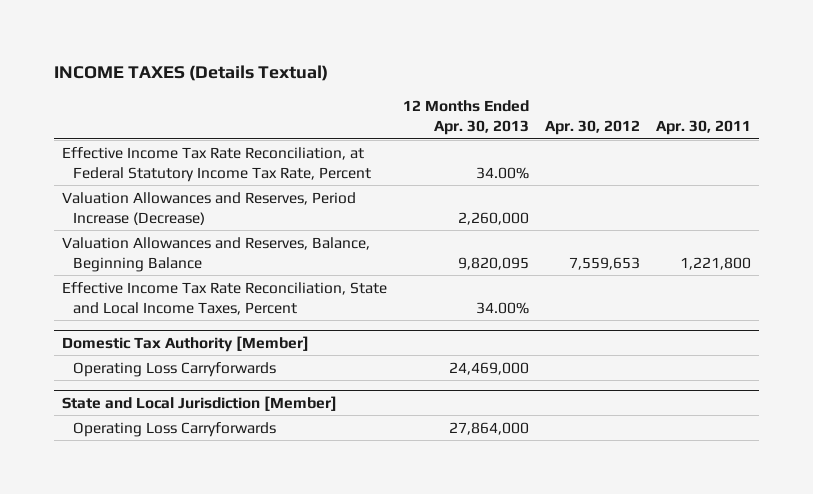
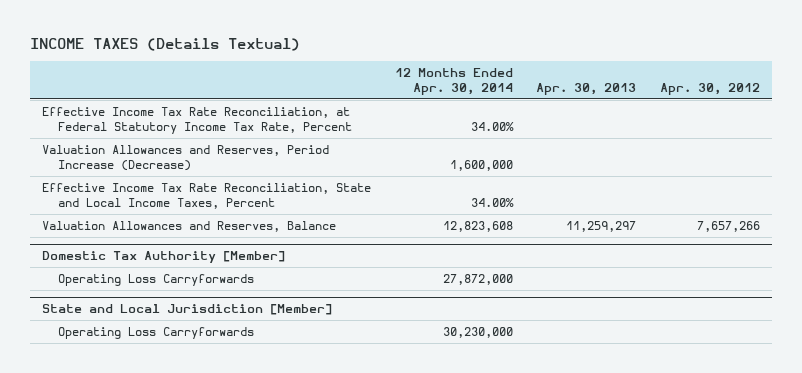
[403,100,530,136] 12 Months Ended Apr. 30, 2013 -> none
[656,120,752,136] Apr. 30, 2011 -> none
none -> [394,68,513,95] 12 Months Ended Apr. 30, 2014
none -> [536,82,637,95] Apr. 30, 2013
[61,236,370,272] Valuation Allowances and Reserves, Balance, Beginning Balance -> none
none -> [42,221,337,233] Valuation Allowances and Reserves, Balance

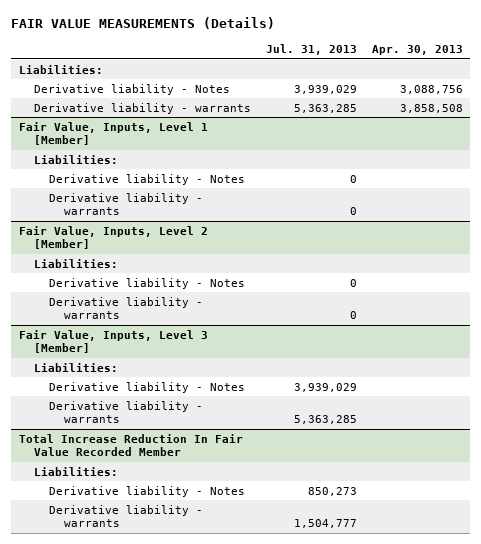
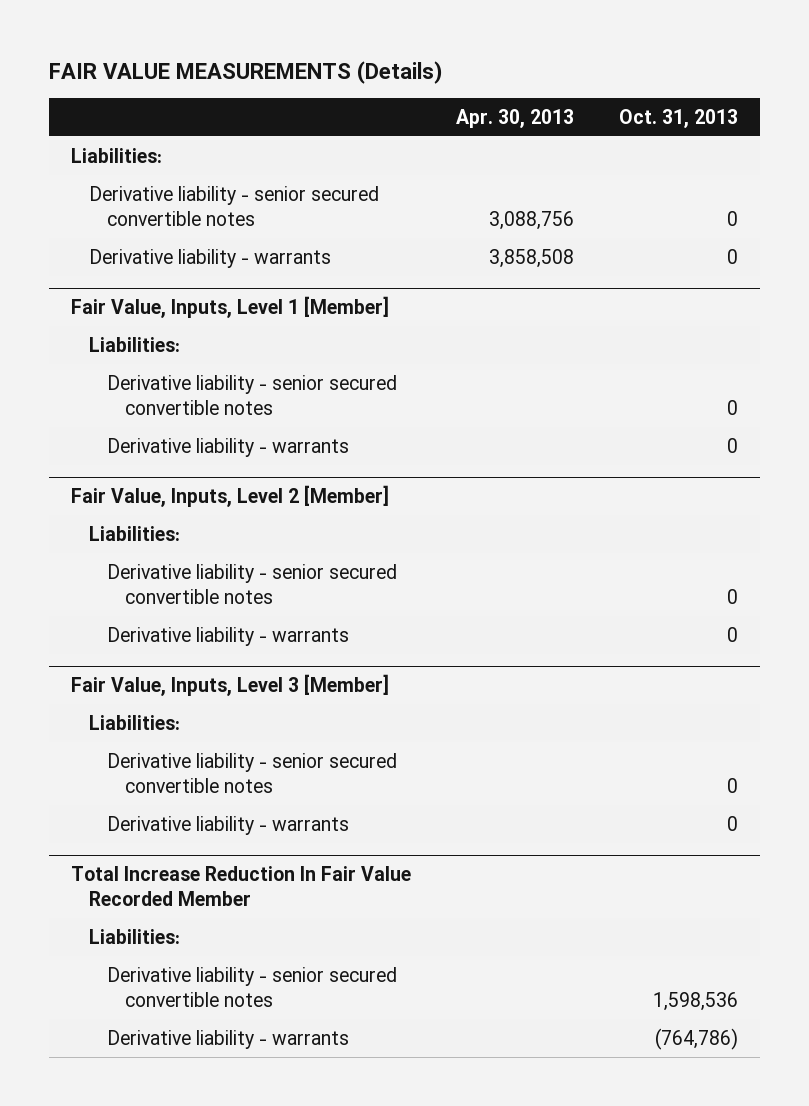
[265,44,357,56] Jul. 31, 2013 -> none
none -> [618,108,738,128] Oct. 31, 2013
[33,83,230,95] Derivative liability - Notes -> [89,185,380,226] Derivative liability - senior secured convertible notes
[48,173,245,185] Derivative liability - Notes -> [107,374,398,415] Derivative liability - senior secured convertible notes
[48,277,245,289] Derivative liability - Notes -> [107,563,398,604] Derivative liability - senior secured convertible notes
[48,381,245,393] Derivative liability - Notes -> [107,752,398,793] Derivative liability - senior secured convertible notes
[48,485,245,497] Derivative liability - Notes -> [107,966,398,1007] Derivative liability - senior secured convertible notes

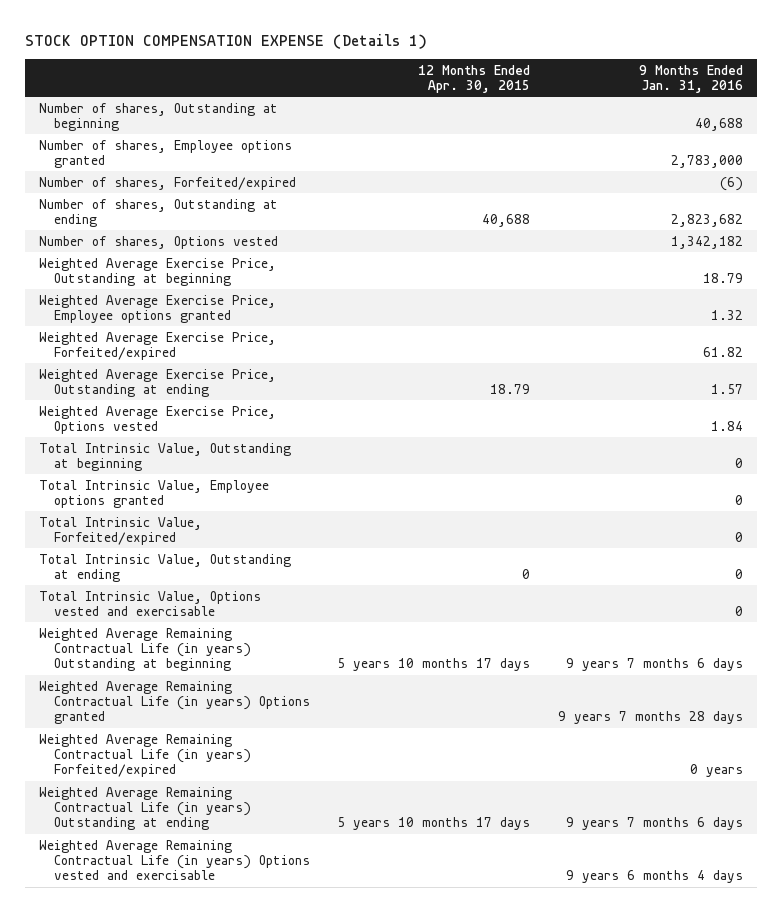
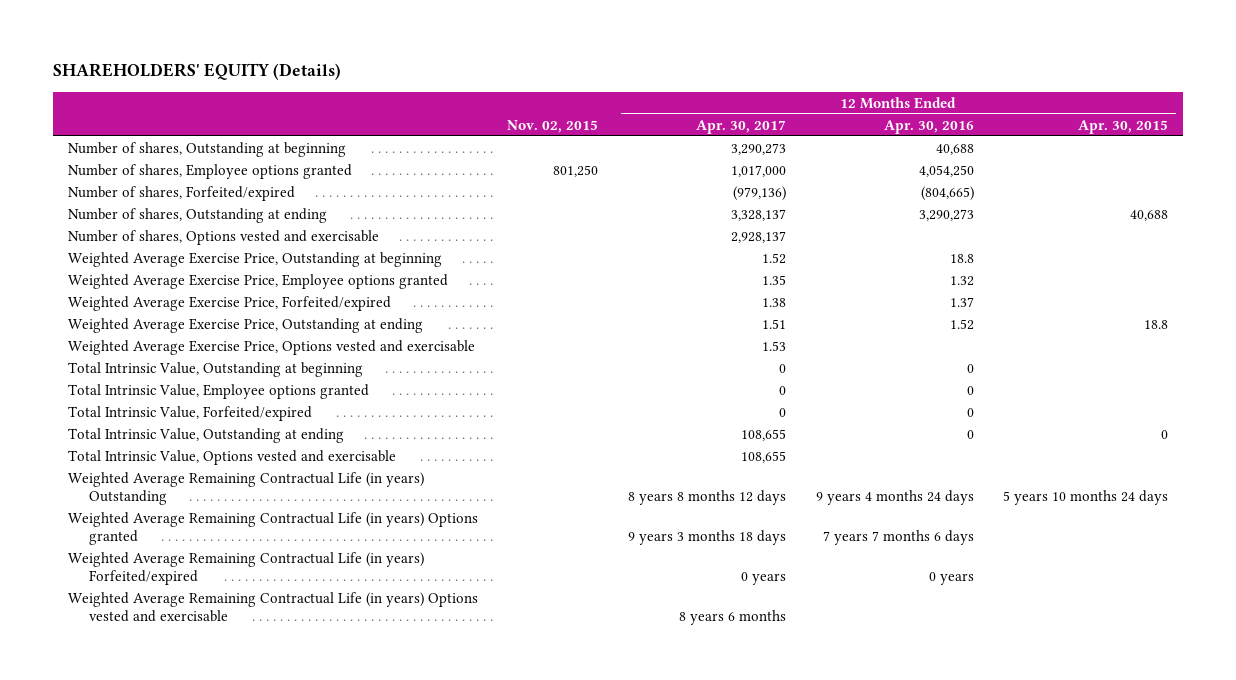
[25,33,428,49] STOCK OPTION COMPENSATION EXPENSE (Details 1) -> [52,63,341,81] SHAREHOLDERS' EQUITY (Details)
[638,64,743,94] 9 Months Ended Jan. 31, 2016 -> none
none -> [507,119,599,133] Nov. 02, 2015
none -> [695,119,786,134] Apr. 30, 2017
none -> [883,119,974,134] Apr. 30, 2016
[38,235,278,249] Number of shares, Options vested -> [67,229,379,245] Number of shares, Options vested and exercisable
[490,383,531,394] 18.79 -> [1144,319,1169,329] 18.8
[38,405,276,434] Weighted Average Exercise Price, Options vested -> [67,339,475,355] Weighted Average Exercise Price, Options vested and exercisable
[38,627,251,672] Weighted Average Remaining Contractual Life (in years) Outstanding at beginning -> [67,471,424,506] Weighted Average Remaining Contractual Life (in years) Outstanding
[337,658,531,672] 5 years 10 months 17 days -> [1003,490,1169,506] 5 years 10 months 24 days
[38,786,251,831] Weighted Average Remaining Contractual Life (in years) Outstanding at ending -> none

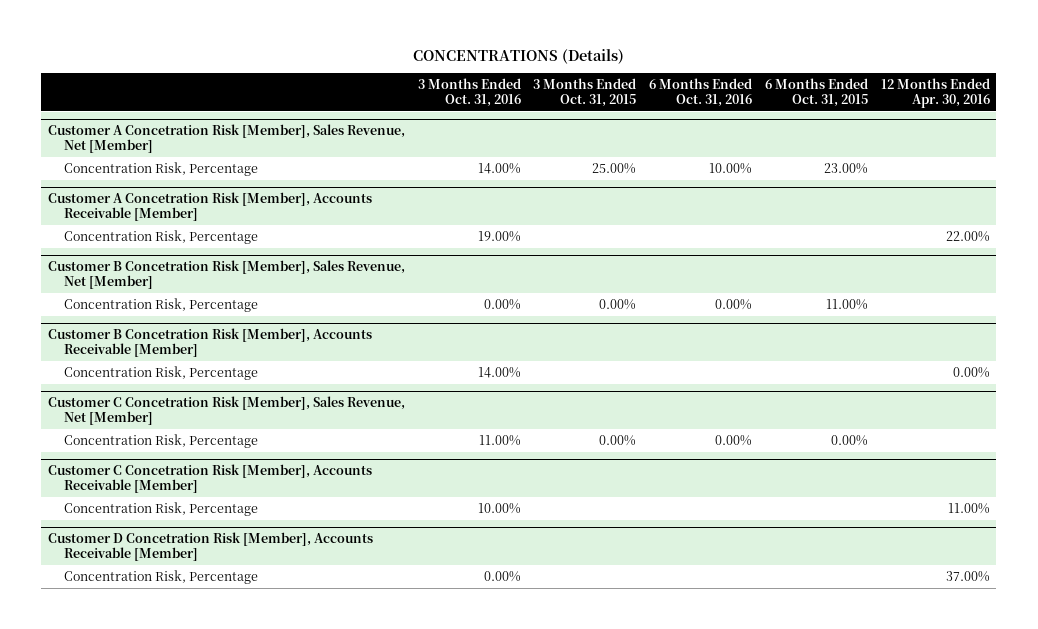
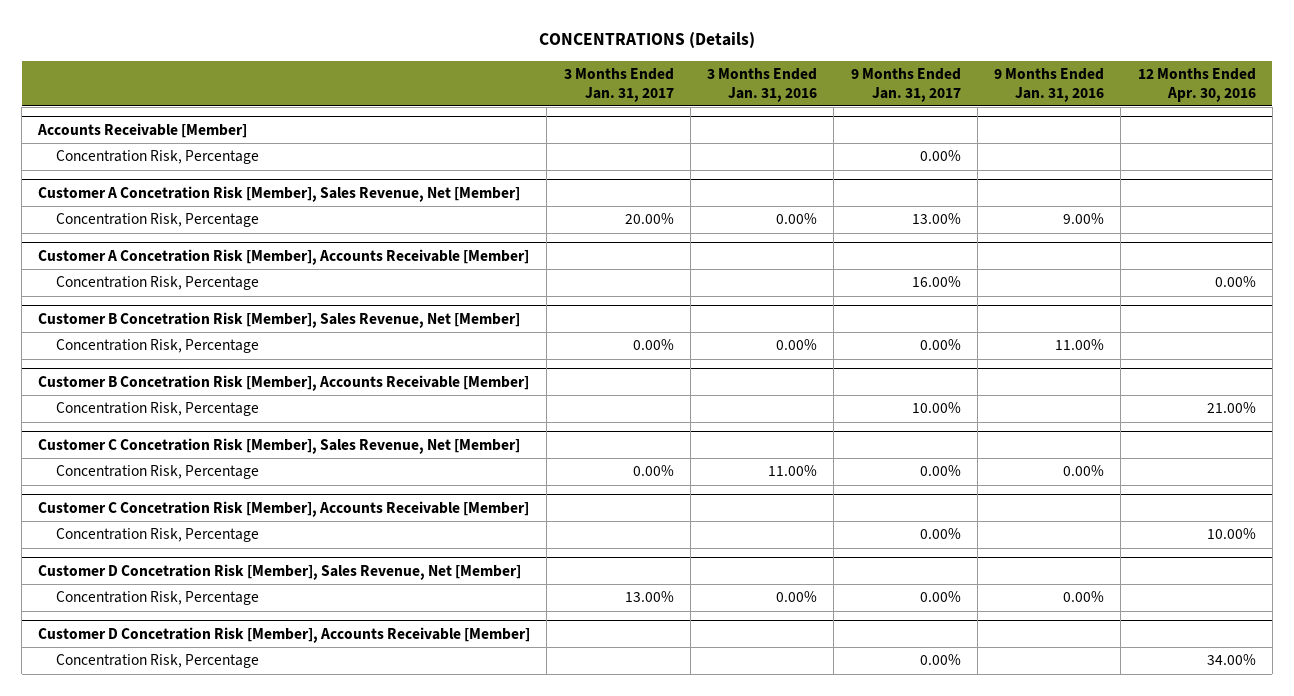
[417,78,521,107] 3 Months Ended Oct. 31, 2016 -> none
[533,78,637,107] 3 Months Ended Oct. 31, 2015 -> none
[649,78,753,107] 6 Months Ended Oct. 31, 2016 -> none
[765,78,869,107] 6 Months Ended Oct. 31, 2015 -> none
none -> [563,68,674,102] 3 Months Ended Jan. 31, 2017
none -> [707,68,818,102] 3 Months Ended Jan. 31, 2016
none -> [850,68,961,102] 9 Months Ended Jan. 31, 2017
none -> [994,68,1105,102] 9 Months Ended Jan. 31, 2016
none -> [37,122,248,138] Accounts Receivable [Member]
none -> [55,150,259,165] Concentration Risk, Percentage
[946,231,991,243] 22.00% -> [1214,276,1256,288] 0.00%
[953,367,991,379] 0.00% -> [1206,402,1256,414] 21.00%
[948,503,991,515] 11.00% -> [1206,528,1256,540] 10.00%
none -> [38,563,522,580] Customer D Concetration Risk [Member], Sales Revenue, Net [Member]
none -> [55,591,259,606] Concentration Risk, Percentage
[946,571,991,583] 37.00% -> [1206,654,1256,666] 34.00%

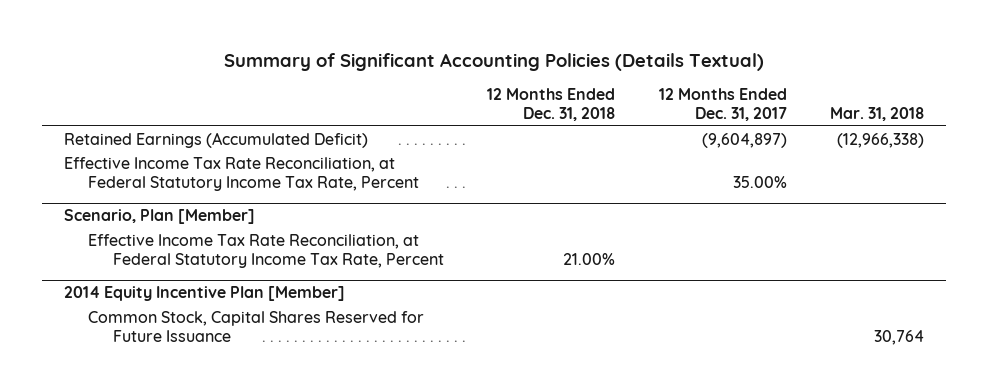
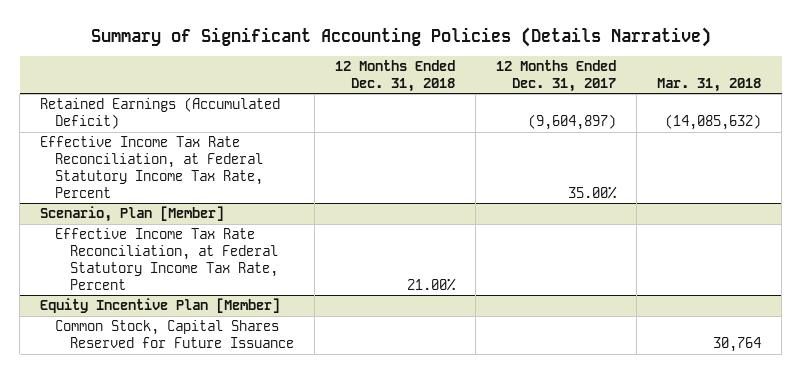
[224,52,765,71] Summary of Significant Accounting Policies (Details Textual) -> [90,26,711,47] Summary of Significant Accounting Policies (Details Narrative)
[837,132,925,148] (12,966,338) -> [665,114,762,131] (14,085,632)
[63,286,345,302] 2014 Equity Incentive Plan [Member] -> [40,298,281,314] Equity Incentive Plan [Member]

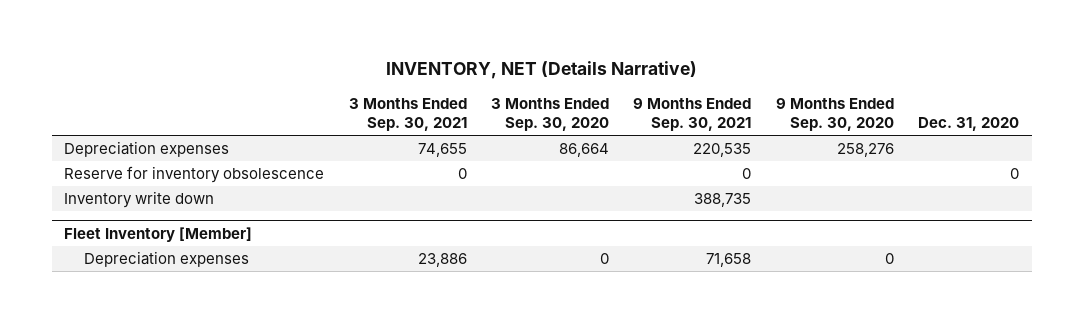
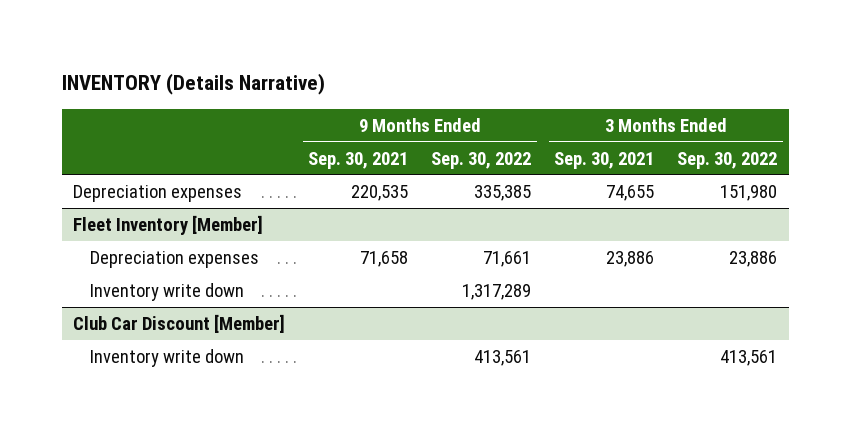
[385,61,697,80] INVENTORY, NET (Details Narrative) -> [61,73,325,96] INVENTORY (Details Narrative)
[490,97,609,132] 3 Months Ended Sep. 30, 2020 -> none
[775,97,894,132] 9 Months Ended Sep. 30, 2020 -> none
[918,117,1020,132] Dec. 31, 2020 -> none
none -> [431,151,532,169] Sep. 30, 2022
none -> [677,151,778,169] Sep. 30, 2022
[64,166,325,184] Reserve for inventory obsolescence -> none
[64,191,215,209] Inventory write down -> none
none -> [90,282,245,301] Inventory write down
none -> [73,313,286,333] Club Car Discount [Member]
none -> [90,348,245,367] Inventory write down

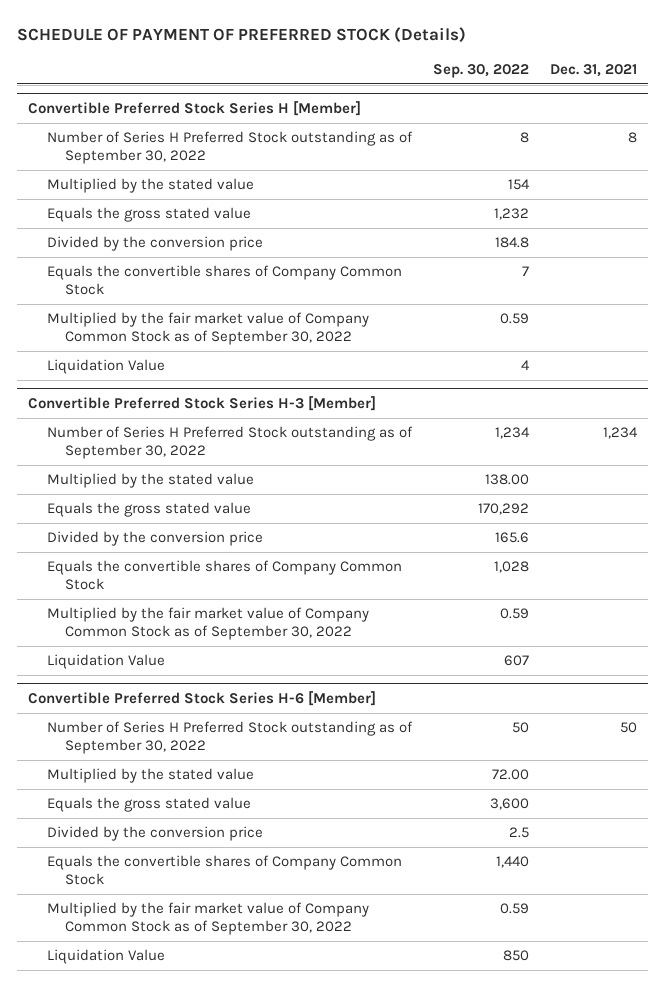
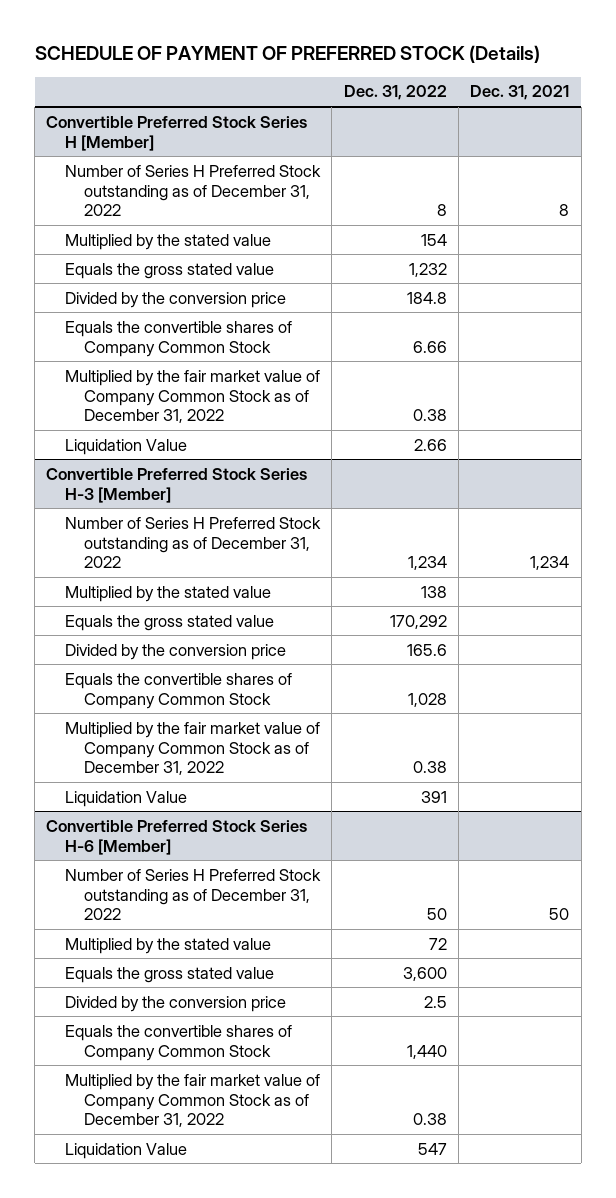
[432,64,529,79] Sep. 30, 2022 -> none
none -> [343,85,447,101] Dec. 31, 2022
[46,131,413,164] Number of Series H Preferred Stock outstanding as of September 30, 2022 -> [65,164,322,217] Number of Series H Preferred Stock outstanding as of December 31, 2022
[46,312,369,345] Multiplied by the fair market value of Company Common Stock as of September 30, 2022 -> [65,369,321,424] Multiplied by the fair market value of Company Common Stock as of December 31, 2022
[46,426,413,459] Number of Series H Preferred Stock outstanding as of September 30, 2022 -> [65,516,322,569] Number of Series H Preferred Stock outstanding as of December 31, 2022
[46,607,369,640] Multiplied by the fair market value of Company Common Stock as of September 30, 2022 -> [65,721,321,776] Multiplied by the fair market value of Company Common Stock as of December 31, 2022
[46,721,413,754] Number of Series H Preferred Stock outstanding as of September 30, 2022 -> [65,868,322,921] Number of Series H Preferred Stock outstanding as of December 31, 2022
[46,902,369,935] Multiplied by the fair market value of Company Common Stock as of September 30, 2022 -> [65,1073,321,1128] Multiplied by the fair market value of Company Common Stock as of December 31, 2022

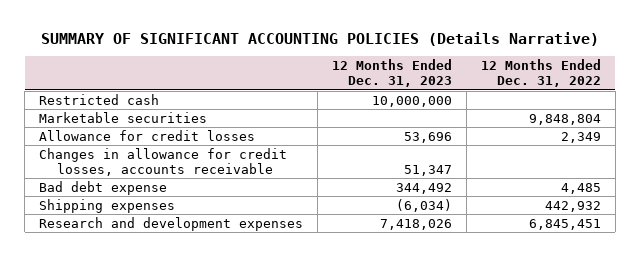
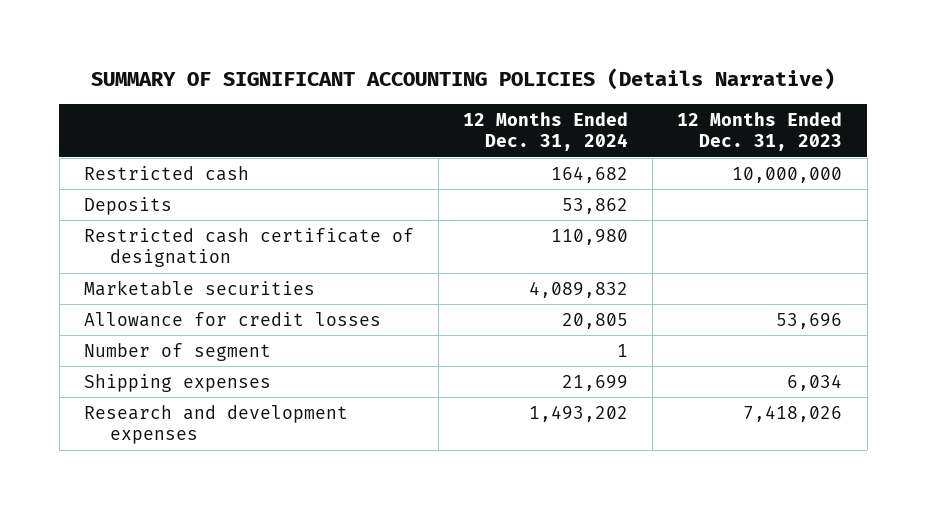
[480,59,601,88] 12 Months Ended Dec. 31, 2022 -> none
none -> [463,111,629,152] 12 Months Ended Dec. 31, 2024
none -> [84,196,173,215] Deposits
none -> [84,227,415,268] Restricted cash certificate of designation
[39,147,288,176] Changes in allowance for credit losses, accounts receivable -> none
[39,180,168,195] Bad debt expense -> none
none -> [84,342,272,361] Number of segment
[395,198,452,212] (6,034) -> [787,373,843,391] 6,034

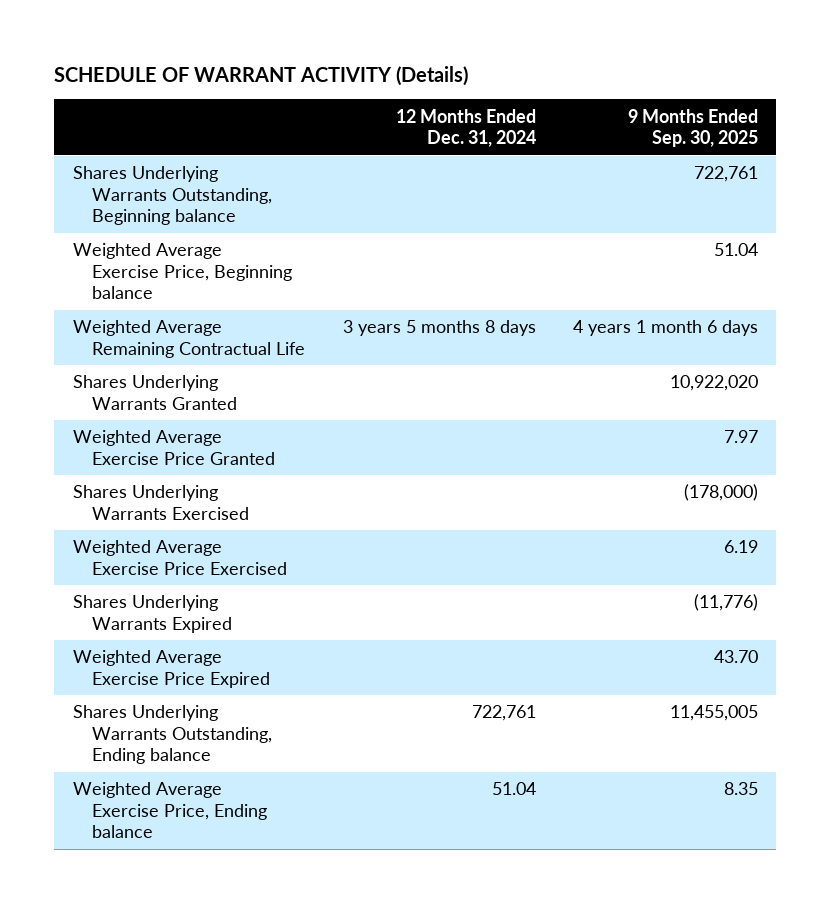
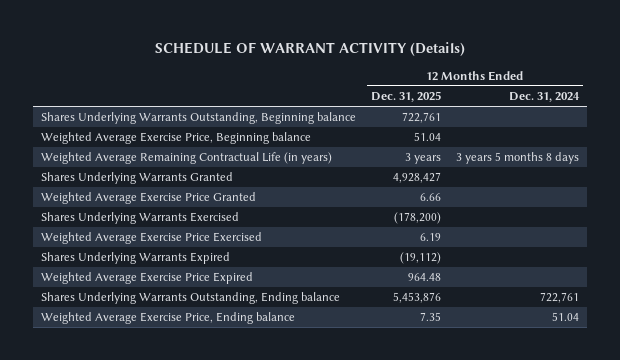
[627,108,758,147] 9 Months Ended Sep. 30, 2025 -> none
none -> [371,90,442,102] Dec. 31, 2025
[73,320,306,358] Weighted Average Remaining Contractual Life -> [40,152,332,165] Weighted Average Remaining Contractual Life (in years)

